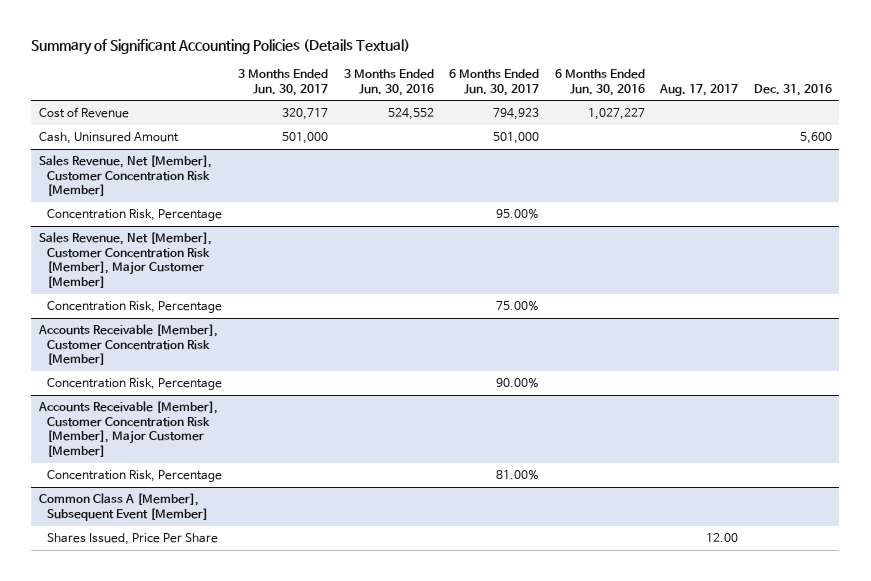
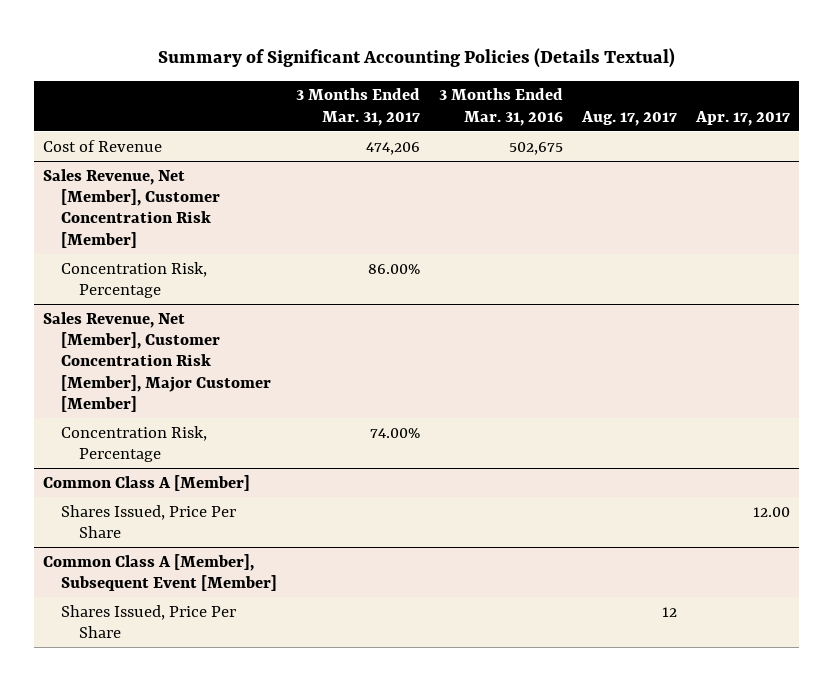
[237,69,328,96] 3 Months Ended Jun. 30, 2017 -> none
[343,69,434,96] 3 Months Ended Jun. 30, 2016 -> none
[449,69,540,96] 6 Months Ended Jun. 30, 2017 -> none
[554,69,645,96] 6 Months Ended Jun. 30, 2016 -> none
[753,83,832,96] Dec. 31, 2016 -> none
none -> [296,88,421,126] 3 Months Ended Mar. 31, 2017
none -> [439,88,564,126] 3 Months Ended Mar. 31, 2016
none -> [694,110,790,126] Apr. 17, 2017
[38,132,179,145] Cash, Uninsured Amount -> none
[37,324,218,366] Accounts Receivable [Member], Customer Concentration Risk [Member] -> none
[47,378,223,391] Concentration Risk, Percentage -> none
[37,401,218,458] Accounts Receivable [Member], Customer Concentration Risk [Member], Major Customer [Member] -> none
[47,470,223,483] Concentration Risk, Percentage -> none
none -> [43,474,251,491] Common Class A [Member]
none -> [61,504,237,538] Shares Issued, Price Per Share
[706,533,739,543] 12.00 -> [661,606,677,617] 12

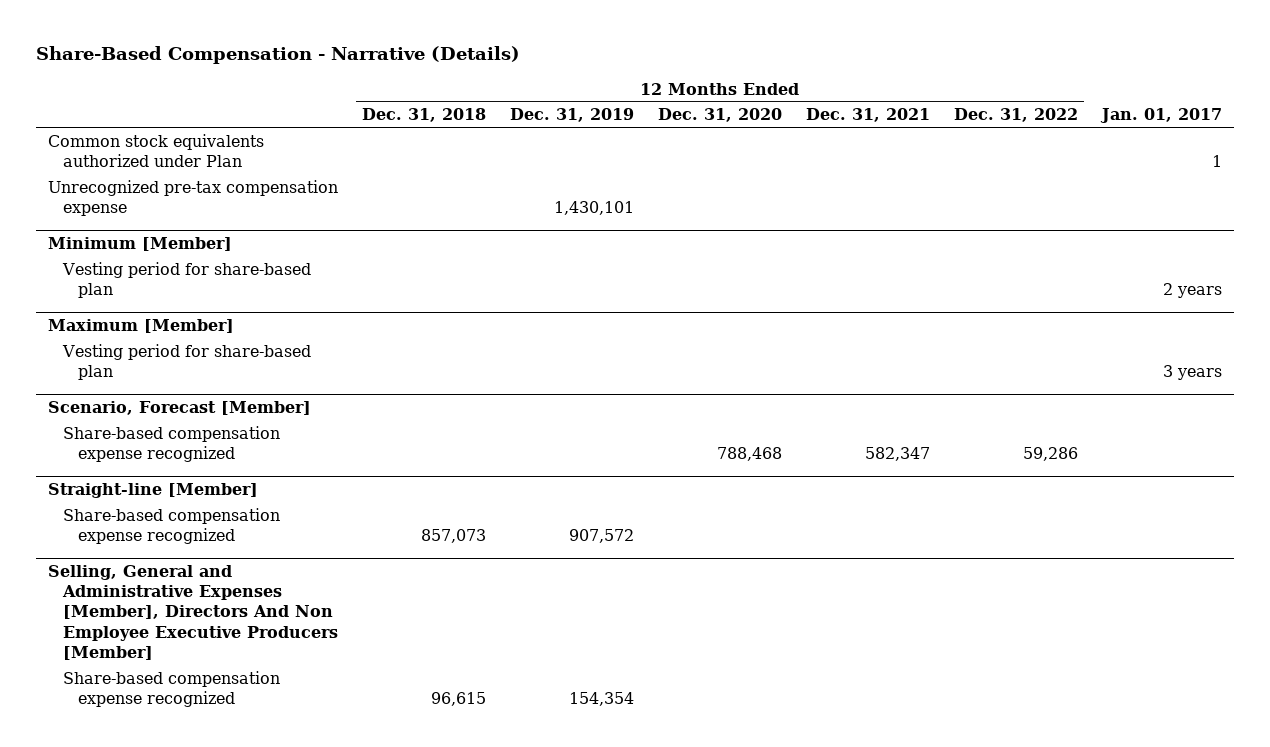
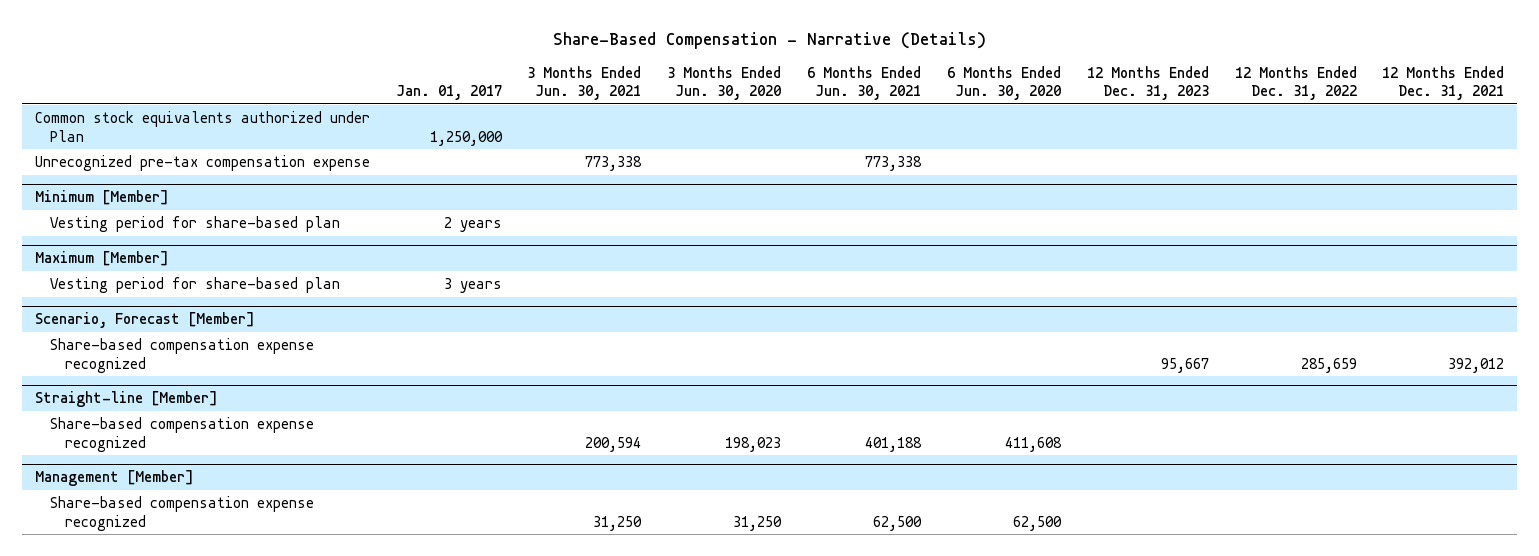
[362,108,487,123] Dec. 31, 2018 -> none
[510,108,635,123] Dec. 31, 2019 -> none
[658,108,783,123] Dec. 31, 2020 -> none
none -> [527,65,642,101] 3 Months Ended Jun. 30, 2021
none -> [667,65,782,101] 3 Months Ended Jun. 30, 2020
none -> [807,65,922,101] 6 Months Ended Jun. 30, 2021
none -> [946,65,1061,101] 6 Months Ended Jun. 30, 2020
none -> [1086,65,1209,101] 12 Months Ended Dec. 31, 2023
[1212,154,1223,167] 1 -> [429,130,503,146] 1,250,000
[865,446,931,461] 582,347 -> [1448,357,1505,373] 392,012
[1023,446,1079,461] 59,286 -> [1300,357,1357,373] 285,659
[48,564,339,660] Selling, General and Administrative Expenses [Member], Directors And Non Employee Executive Producers [Member] -> none
[63,670,281,707] Share-based compensation expense recognized -> none
none -> [34,470,194,487] Management [Member]
none -> [49,495,314,531] Share-based compensation expense recognized

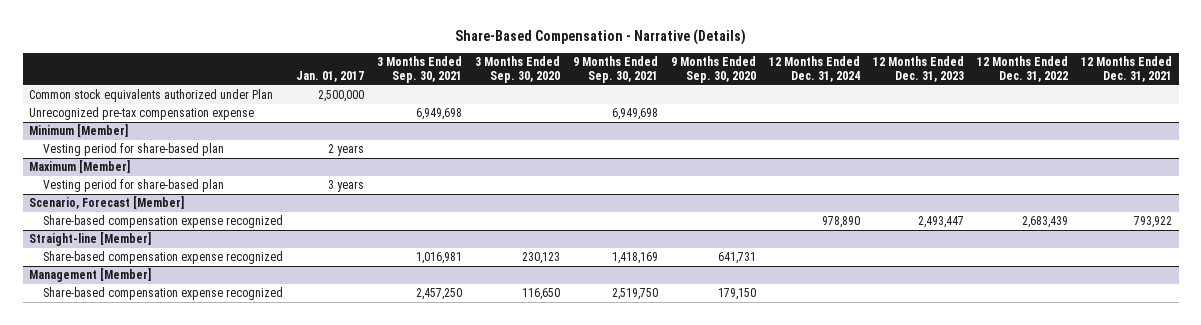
[527,65,642,101] 3 Months Ended Jun. 30, 2021 -> none
[667,65,782,101] 3 Months Ended Jun. 30, 2020 -> none
[807,65,922,101] 6 Months Ended Jun. 30, 2021 -> none
[946,65,1061,101] 6 Months Ended Jun. 30, 2020 -> none
none -> [377,56,463,84] 3 Months Ended Sep. 30, 2021
none -> [475,56,561,84] 3 Months Ended Sep. 30, 2020
none -> [573,56,659,84] 9 Months Ended Sep. 30, 2021
none -> [671,56,757,84] 9 Months Ended Sep. 30, 2020
none -> [769,56,861,83] 12 Months Ended Dec. 31, 2024
[429,130,503,146] 1,250,000 -> [318,90,365,103] 2,500,000
[1160,357,1209,373] 95,667 -> [918,216,965,229] 2,493,447
[1300,357,1357,373] 285,659 -> [1022,216,1069,229] 2,683,439
[1448,357,1505,373] 392,012 -> [1134,216,1173,229] 793,922

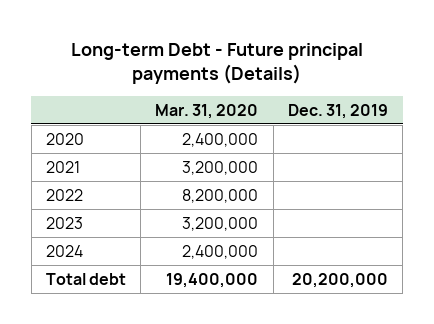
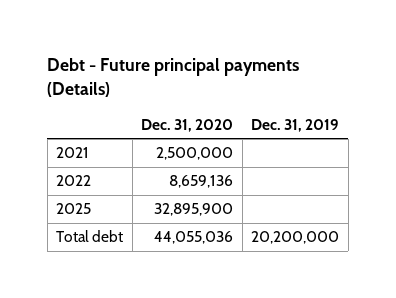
[70,42,363,85] Long-term Debt - Future principal payments (Details) -> [47,58,300,98] Debt - Future principal payments (Details)
[155,103,259,119] Mar. 31, 2020 -> none
none -> [141,118,234,132] Dec. 31, 2020
[45,132,84,145] 2020 -> none
[45,216,83,229] 2023 -> none
[45,244,83,257] 2024 -> [56,203,92,215] 2025

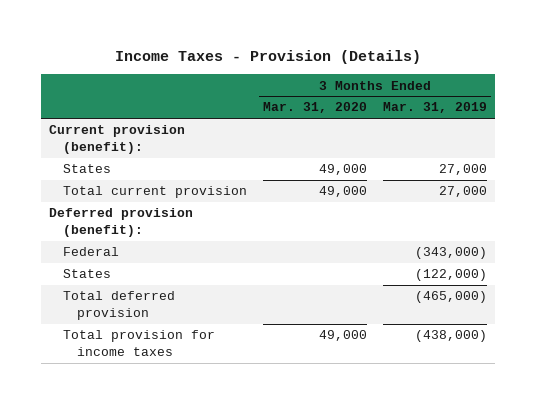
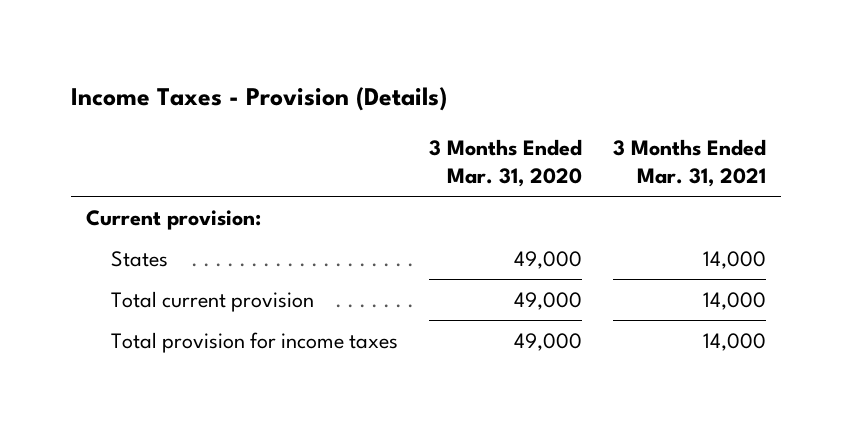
[383,102,488,114] Mar. 31, 2019 -> none
none -> [612,139,766,187] 3 Months Ended Mar. 31, 2021
[49,125,186,154] Current provision (benefit): -> [86,209,262,230] Current provision:
[49,208,194,237] Deferred provision (benefit): -> none
[63,247,120,257] Federal -> none
[63,269,112,279] States -> none
[63,291,176,320] Total deferred provision -> none

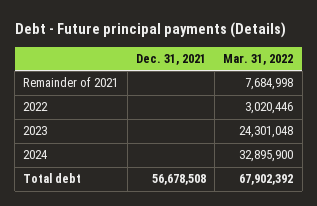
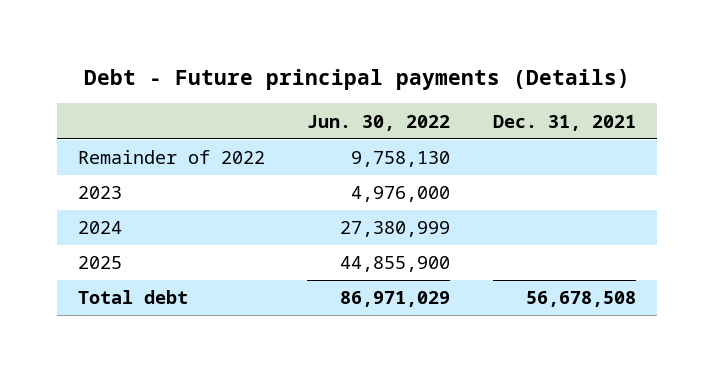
[223,53,294,65] Mar. 31, 2022 -> none
none -> [307,114,451,131] Jun. 30, 2022
[23,102,49,112] 2022 -> none
[23,77,119,88] Remainder of 2021 -> [77,150,265,165] Remainder of 2022
none -> [77,256,122,270] 2025

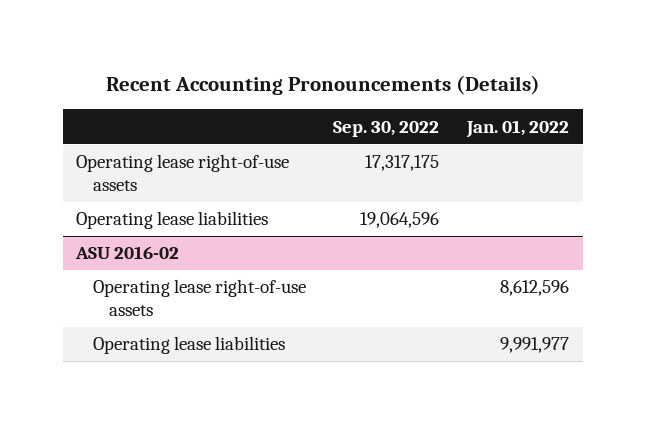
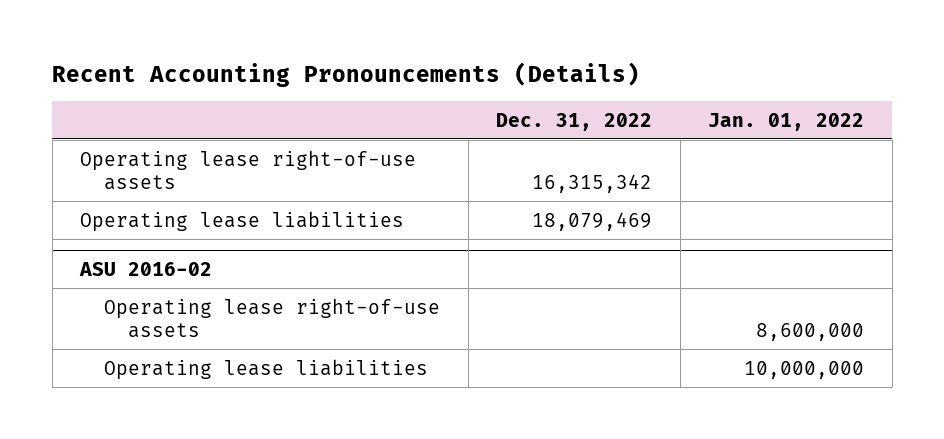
[333,120,440,137] Sep. 30, 2022 -> none
none -> [496,112,653,131] Dec. 31, 2022
[500,280,570,297] 8,612,596 -> [756,322,865,341] 8,600,000
[500,337,570,354] 9,991,977 -> [744,360,865,379] 10,000,000

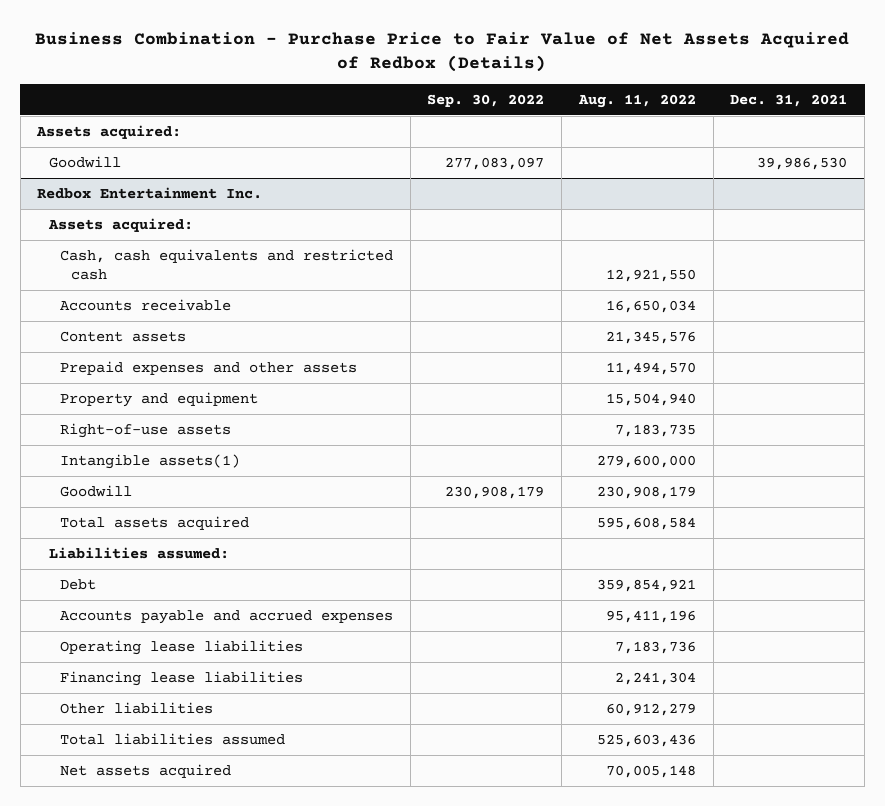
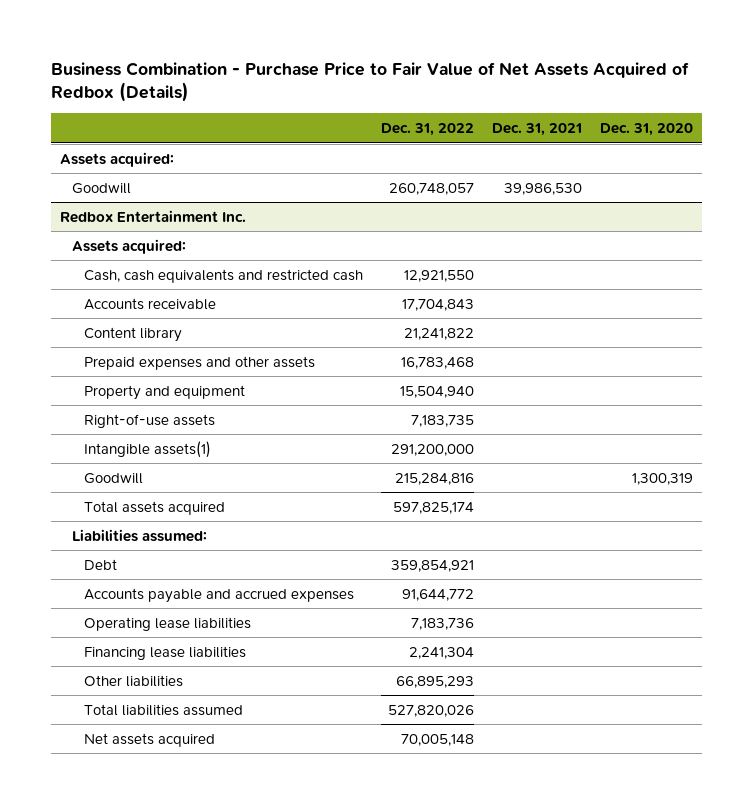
[427,93,545,107] Sep. 30, 2022 -> none
[577,93,696,108] Aug. 11, 2022 -> none
none -> [381,122,475,136] Dec. 31, 2022
none -> [600,122,694,136] Dec. 31, 2020
[59,330,186,342] Content assets -> [84,326,183,342] Content library

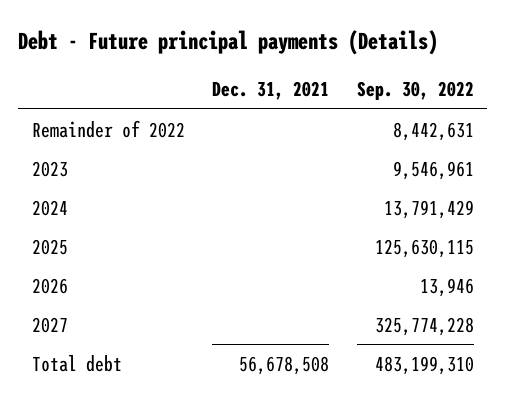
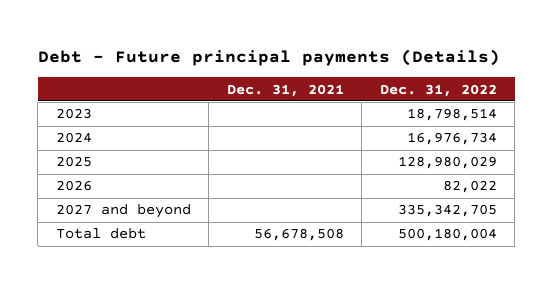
[356,81,474,101] Sep. 30, 2022 -> none
none -> [379,83,497,97] Dec. 31, 2022
[31,119,185,138] Remainder of 2022 -> none
[31,316,68,333] 2027 -> [55,204,191,219] 2027 and beyond

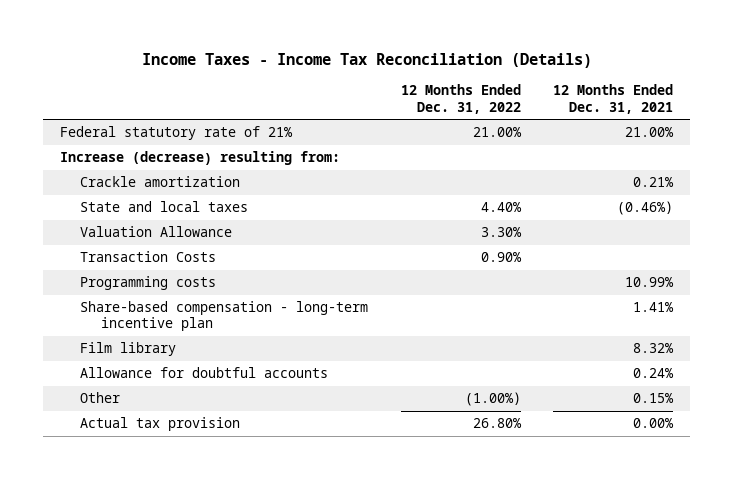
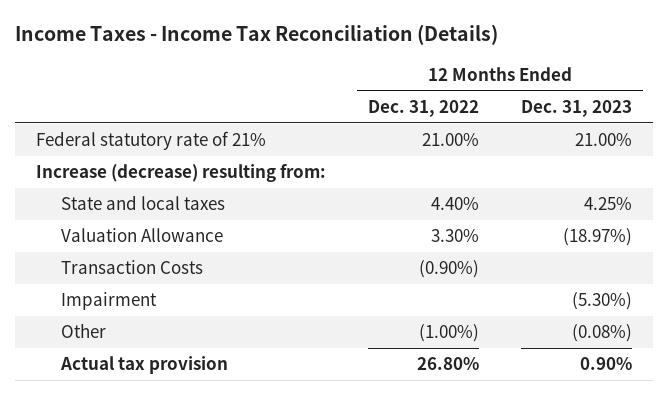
[553,84,674,114] 12 Months Ended Dec. 31, 2021 -> none
none -> [521,99,633,117] Dec. 31, 2023
[80,176,241,188] Crackle amortization -> none
[80,276,217,291] Programming costs -> none
[80,301,369,332] Share-based compensation - long-term incentive plan -> none
[80,342,177,357] Film library -> none
[80,367,329,379] Allowance for doubtful accounts -> none
[480,252,522,263] 0.90% -> [418,260,479,279] (0.90%)
none -> [61,292,158,311] Impairment

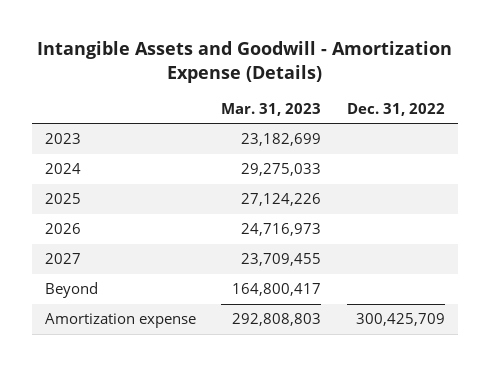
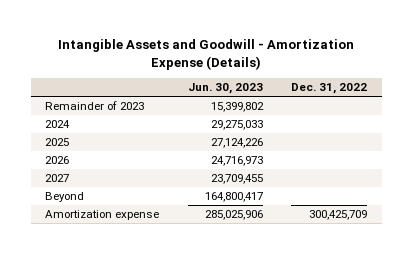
[221,102,322,116] Mar. 31, 2023 -> none
none -> [187,83,263,95] Jun. 30, 2023
[44,133,81,145] 2023 -> [45,101,145,111] Remainder of 2023

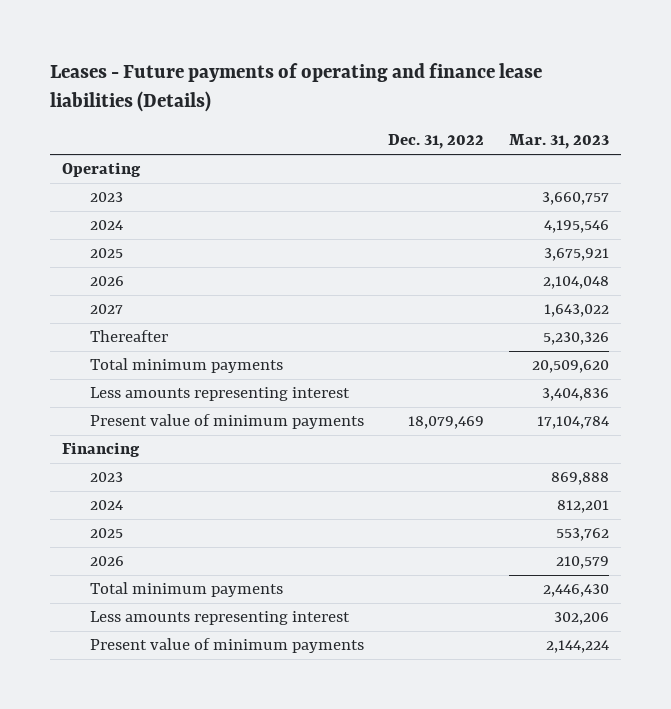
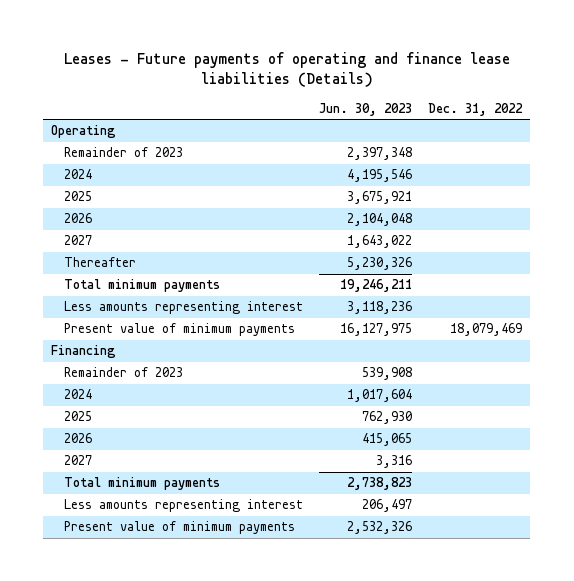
[508,134,609,150] Mar. 31, 2023 -> none
none -> [318,102,412,116] Jun. 30, 2023
[89,192,123,203] 2023 -> [63,147,183,158] Remainder of 2023
[89,472,123,483] 2023 -> [63,367,183,378] Remainder of 2023
none -> [63,455,92,466] 2027

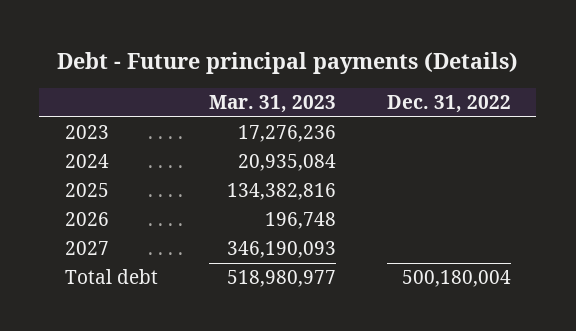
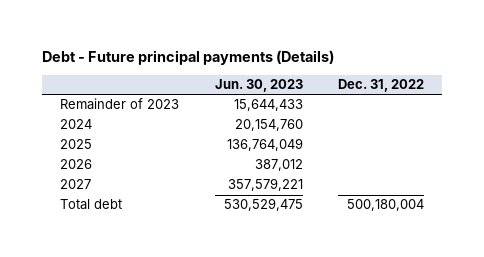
[208,95,336,114] Mar. 31, 2023 -> none
none -> [214,79,303,93] Jun. 30, 2023
[64,125,109,140] 2023 -> [59,98,179,111] Remainder of 2023

